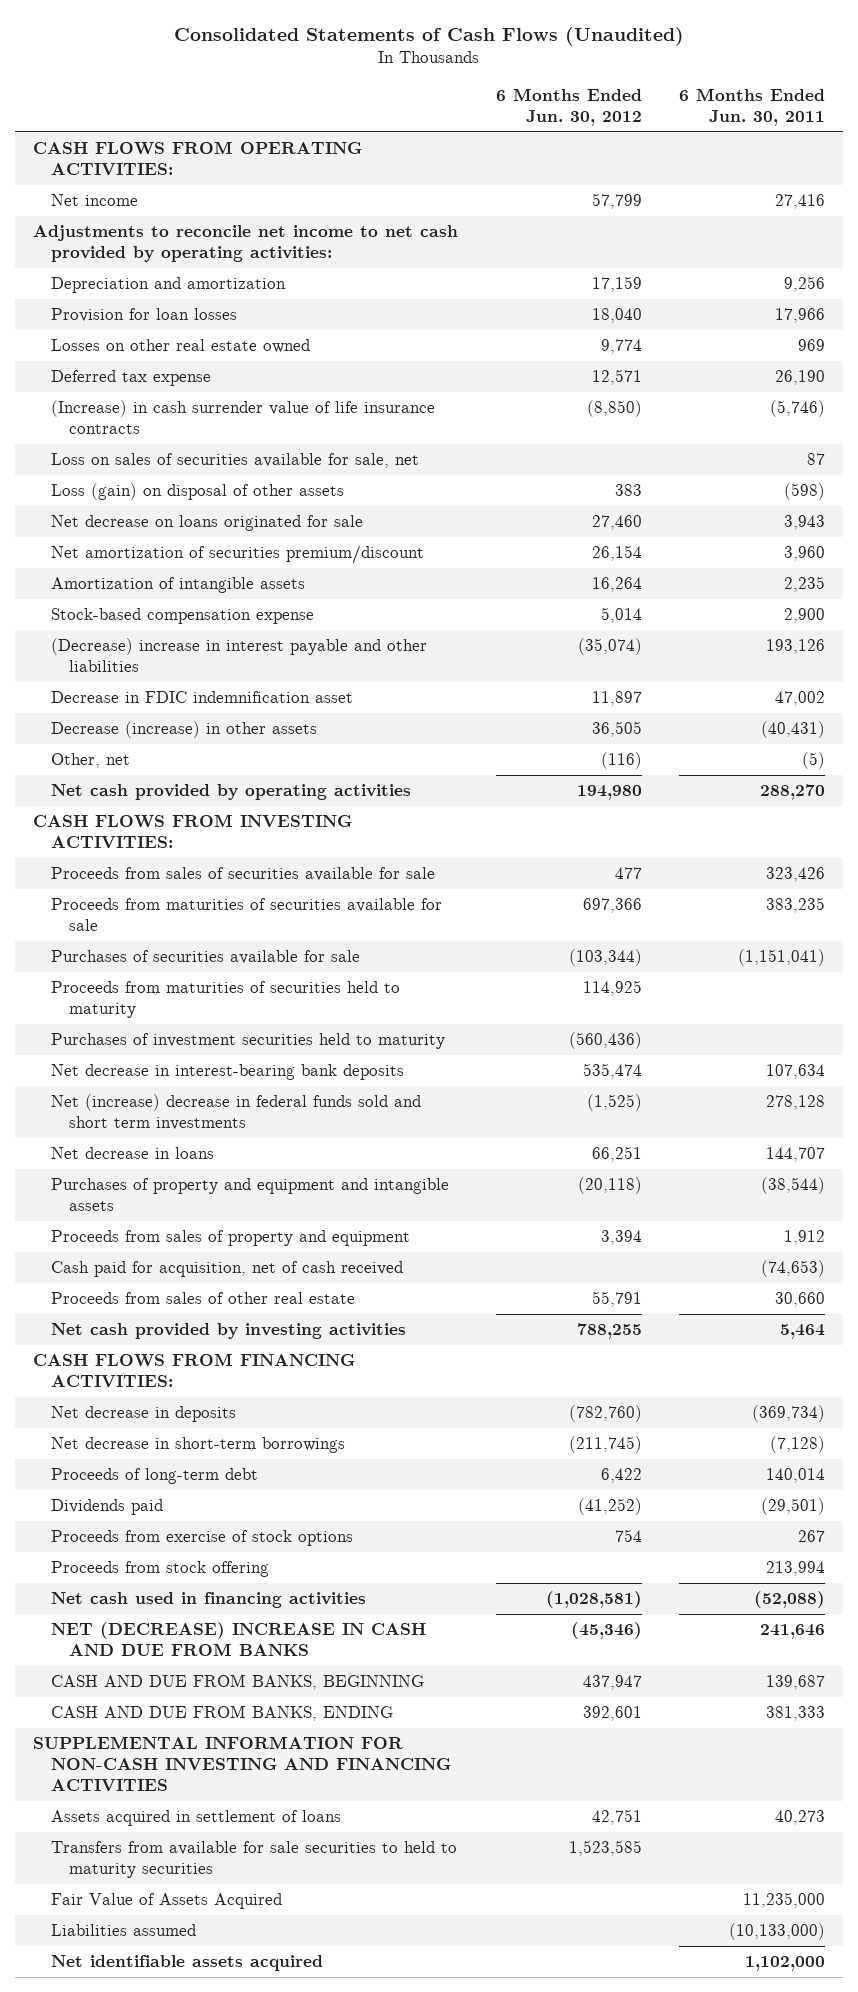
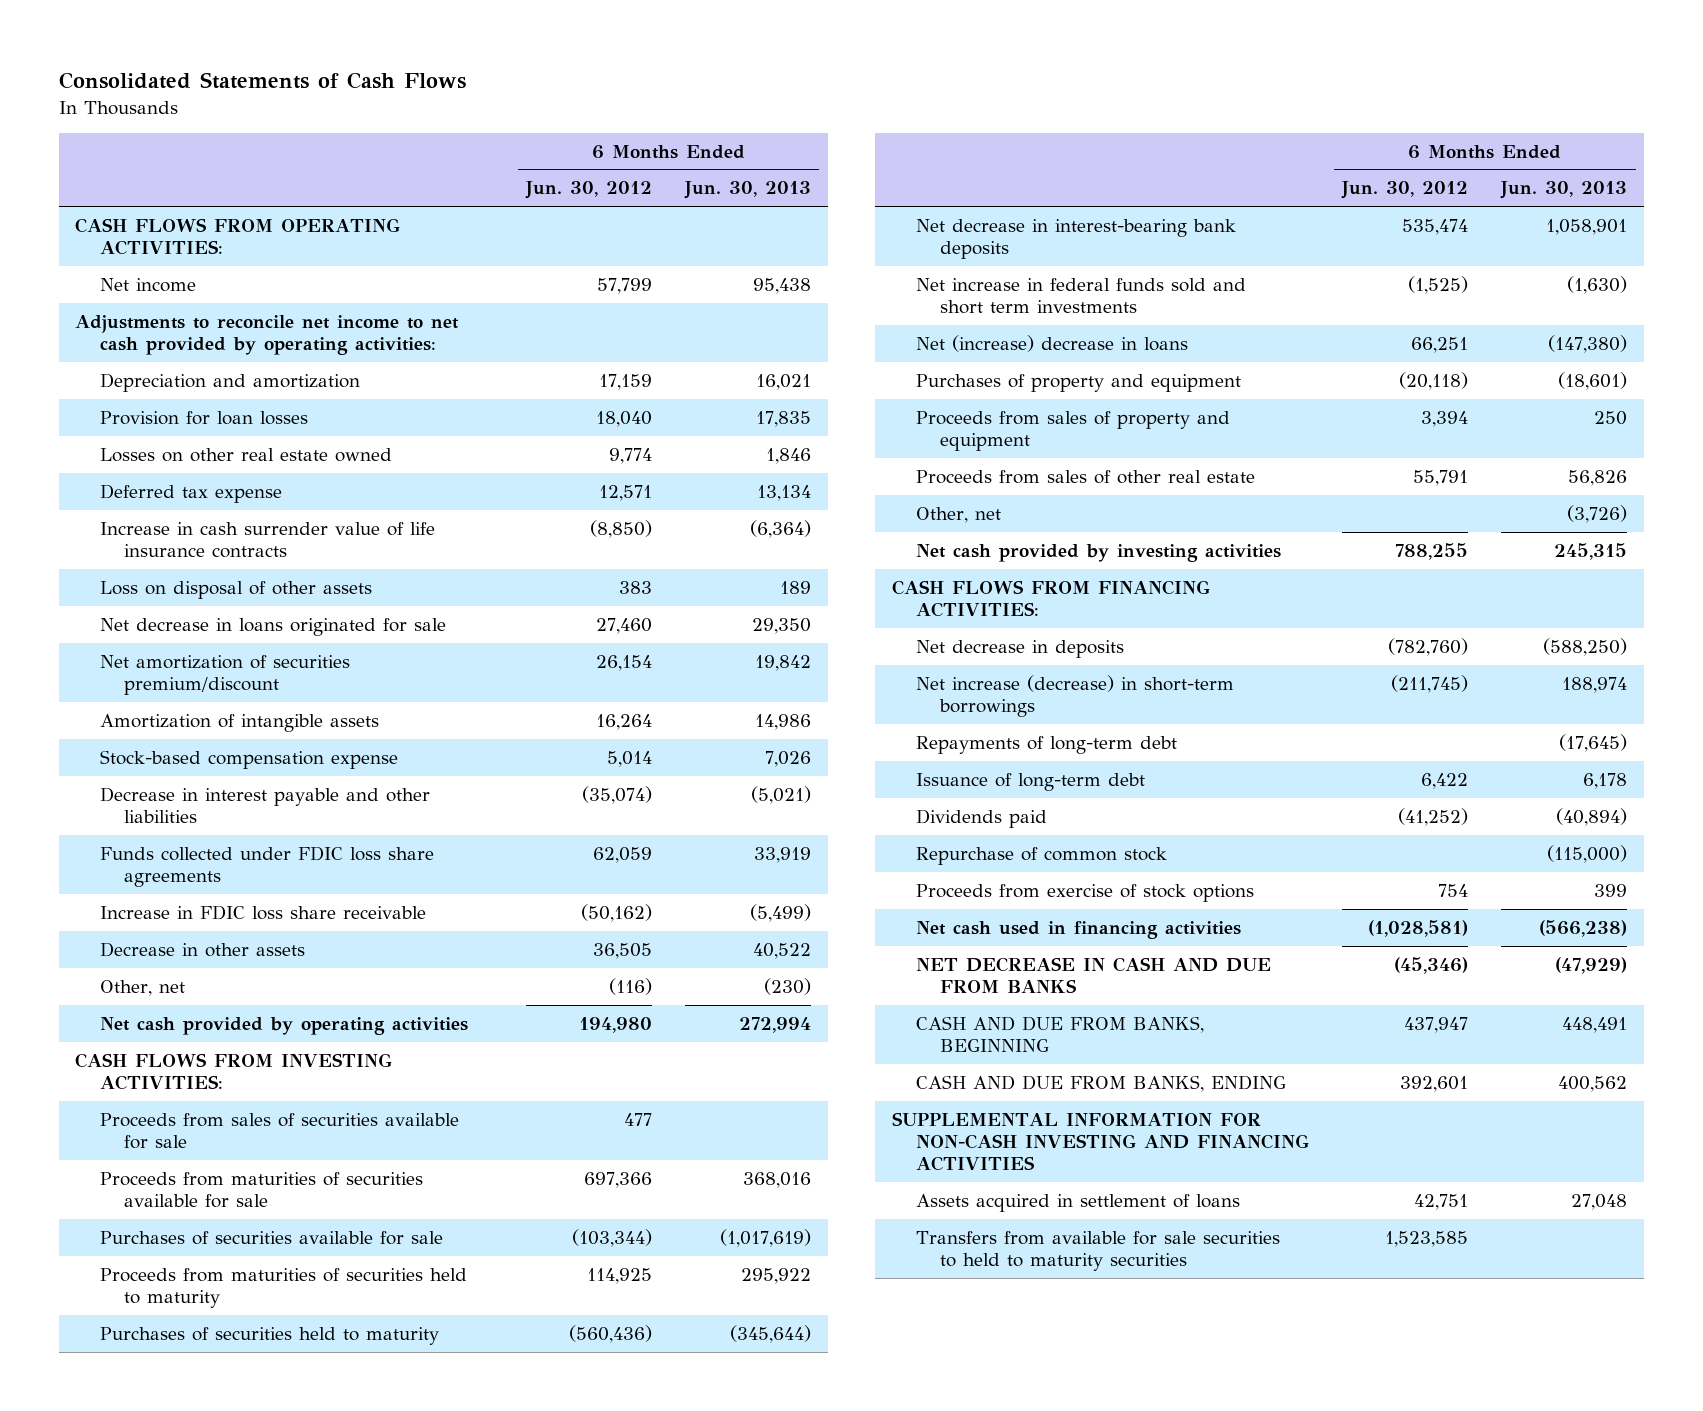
[174,26,685,46] Consolidated Statements of Cash Flows (Unaudited) -> [58,72,466,90] Consolidated Statements of Cash Flows
[678,88,825,127] 6 Months Ended Jun. 30, 2011 -> none
none -> [684,181,812,200] Jun. 30, 2013
[51,453,420,469] Loss on sales of securities available for sale, net -> none
[51,400,436,435] (Increase) in cash surrender value of life insurance contracts -> [99,521,435,558] Increase in cash surrender value of life insurance contracts
[51,483,345,501] Loss (gain) on disposal of other assets -> [99,580,372,599] Loss on disposal of other assets
[51,515,364,532] Net decrease on loans originated for sale -> [99,617,446,636] Net decrease in loans originated for sale
[51,638,428,673] (Decrease) increase in interest payable and other liabilities -> [99,786,430,823] Decrease in interest payable and other liabilities
none -> [99,845,434,887] Funds collected under FDIC loss share agreements
[51,691,354,704] Decrease in FDIC indemnification asset -> [99,904,426,920] Increase in FDIC loss share receivable
[591,691,642,707] 11,897 -> [580,903,652,922] (50,162)
[51,721,318,739] Decrease (increase) in other assets -> [99,941,305,957] Decrease in other assets
[51,1033,446,1050] Purchases of investment securities held to maturity -> [99,1326,439,1345] Purchases of securities held to maturity
[51,1094,422,1131] Net (increase) decrease in federal funds sold and short term investments -> [915,277,1246,314] Net increase in federal funds sold and short term investments
[51,1147,215,1160] Net decrease in loans -> [915,334,1188,352] Net (increase) decrease in loans
[51,1178,450,1212] Purchases of property and equipment and intangible assets -> [915,373,1241,392] Purchases of property and equipment
[51,1261,404,1278] Cash paid for acquisition, net of cash received -> none
none -> [915,506,1001,523] Other, net
[51,1437,346,1454] Net decrease in short-term borrowings -> [915,674,1234,717] Net increase (decrease) in short-term borrowings
none -> [915,735,1177,754] Repayments of long-term debt
[51,1468,259,1485] Proceeds of long-term debt -> [915,772,1145,791] Issuance of long-term debt
none -> [915,846,1167,865] Repurchase of common stock
[51,1561,270,1578] Proceeds from stock offering -> none
[51,1622,427,1657] NET (DECREASE) INCREASE IN CASH AND DUE FROM BANKS -> [915,956,1271,993] NET DECREASE IN CASH AND DUE FROM BANKS
[51,1893,283,1910] Fair Value of Assets Acquired -> none
[51,1924,197,1937] Liabilities assumed -> none
[51,1955,324,1972] Net identifiable assets acquired -> none

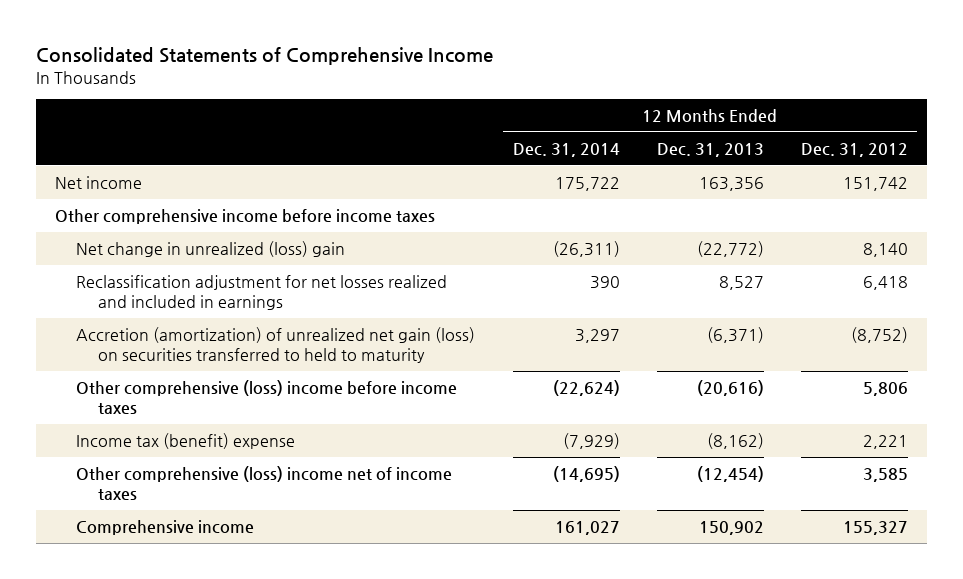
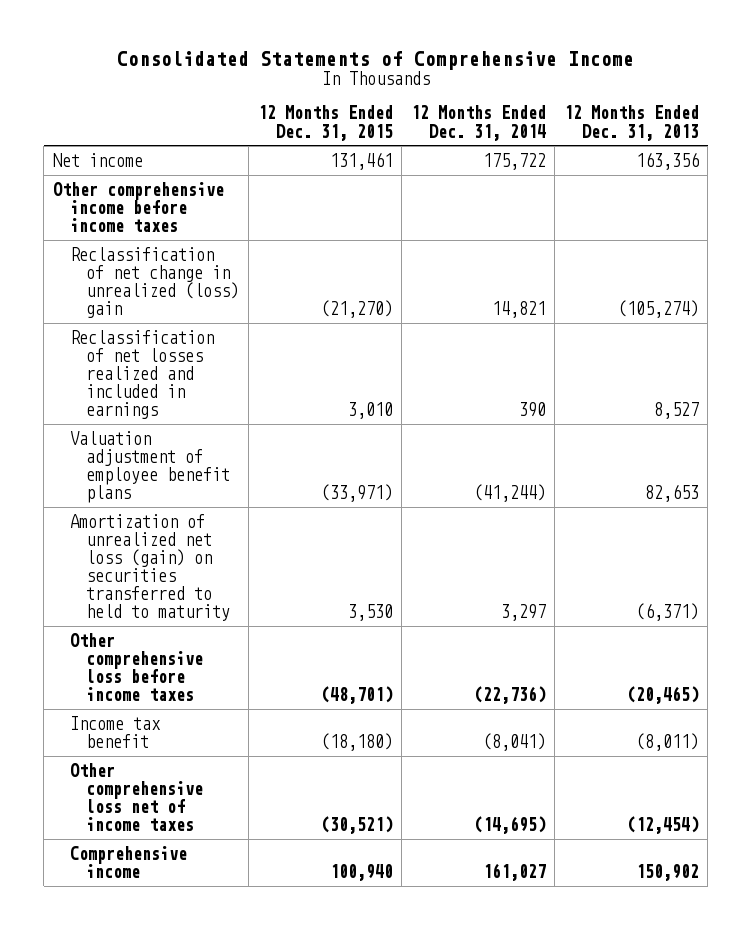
[801,142,909,157] Dec. 31, 2012 -> none
none -> [257,105,393,141] 12 Months Ended Dec. 31, 2015
[76,241,346,258] Net change in unrealized (loss) gain -> [69,246,240,318] Reclassification of net change in unrealized (loss) gain
[552,241,620,258] (26,311) -> [491,300,546,318] 14,821
[696,241,764,258] (22,772) -> [617,299,699,318] (105,274)
[76,275,448,311] Reclassification adjustment for net losses realized and included in earnings -> [69,329,214,420] Reclassification of net losses realized and included in earnings
none -> [69,430,231,503] Valuation adjustment of employee benefit plans
[76,327,476,364] Accretion (amortization) of unrealized net gain (loss) on securities transferred to held to maturity -> [69,513,231,622] Amortization of unrealized net loss (gain) on securities transferred to held to maturity
[76,380,458,415] Other comprehensive (loss) income before income taxes -> [69,632,204,701] Other comprehensive loss before income taxes
[552,380,620,397] (22,624) -> [473,685,546,704] (22,736)
[696,380,764,397] (20,616) -> [626,685,699,704] (20,465)
[76,433,296,450] Income tax (benefit) expense -> [69,715,161,748] Income tax benefit
[562,433,620,450] (7,929) -> [482,732,546,751] (8,041)
[706,433,764,450] (8,162) -> [635,732,699,751] (8,011)
[76,466,453,501] Other comprehensive (loss) income net of income taxes -> [69,762,204,831] Other comprehensive loss net of income taxes

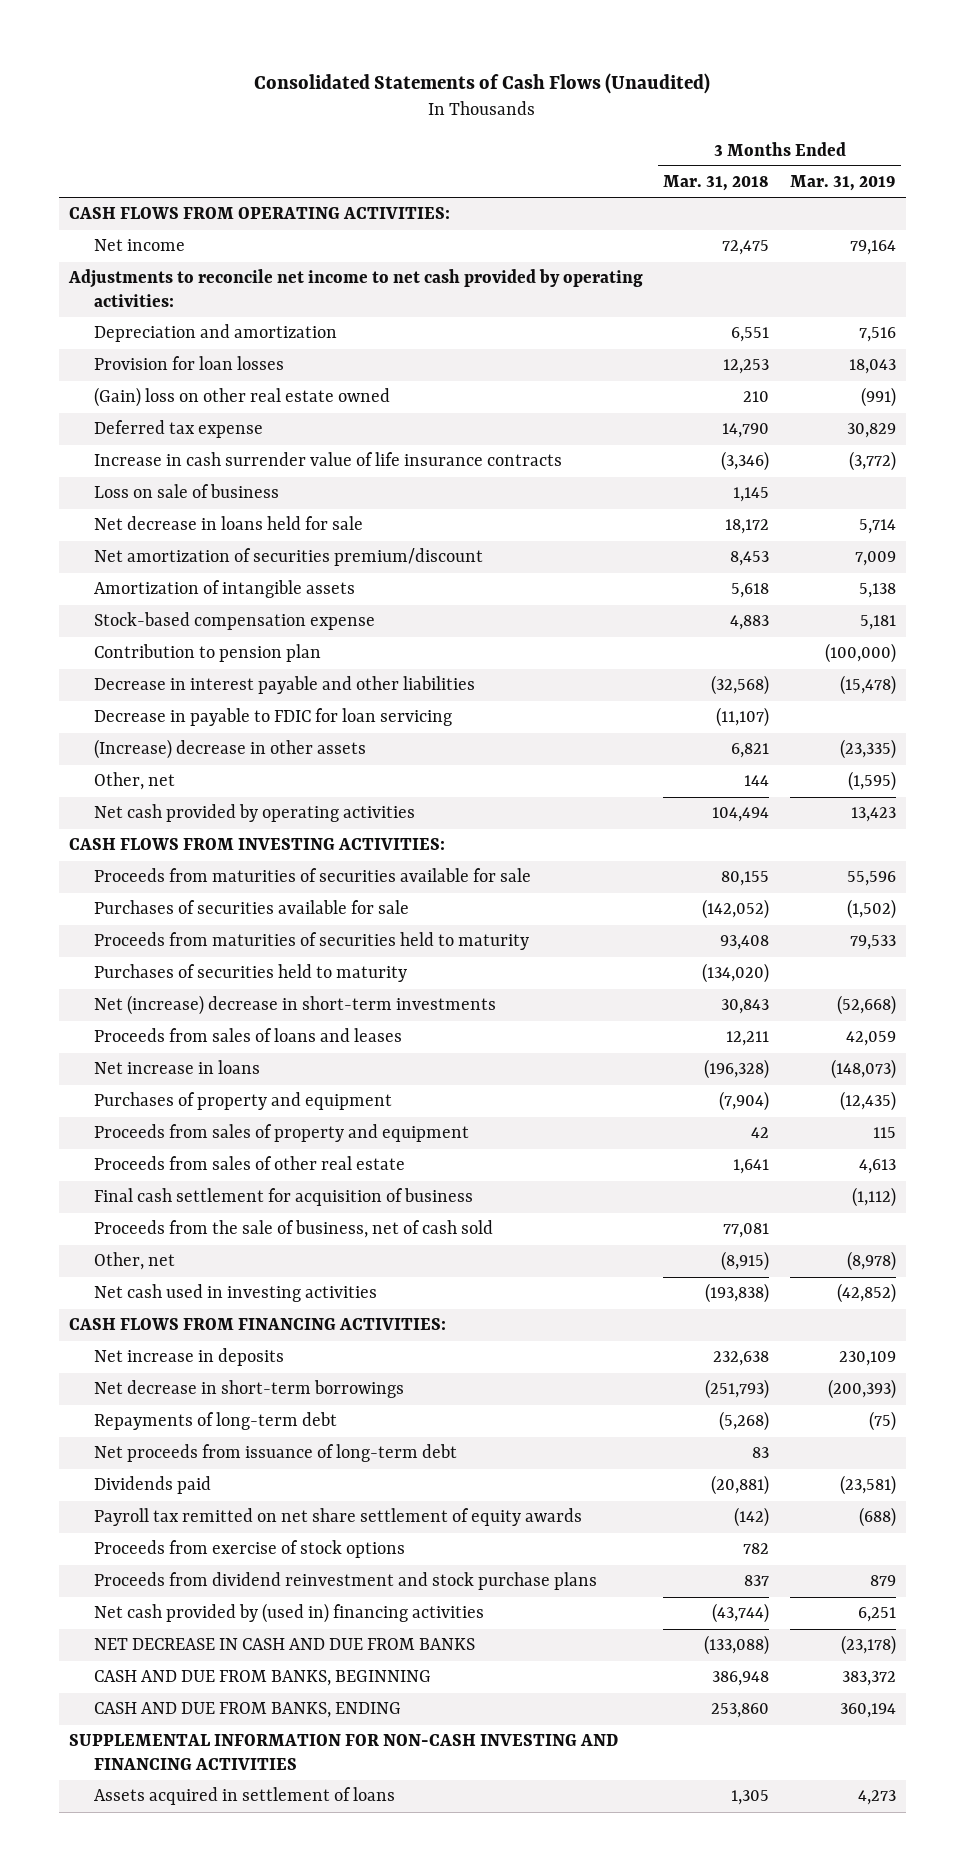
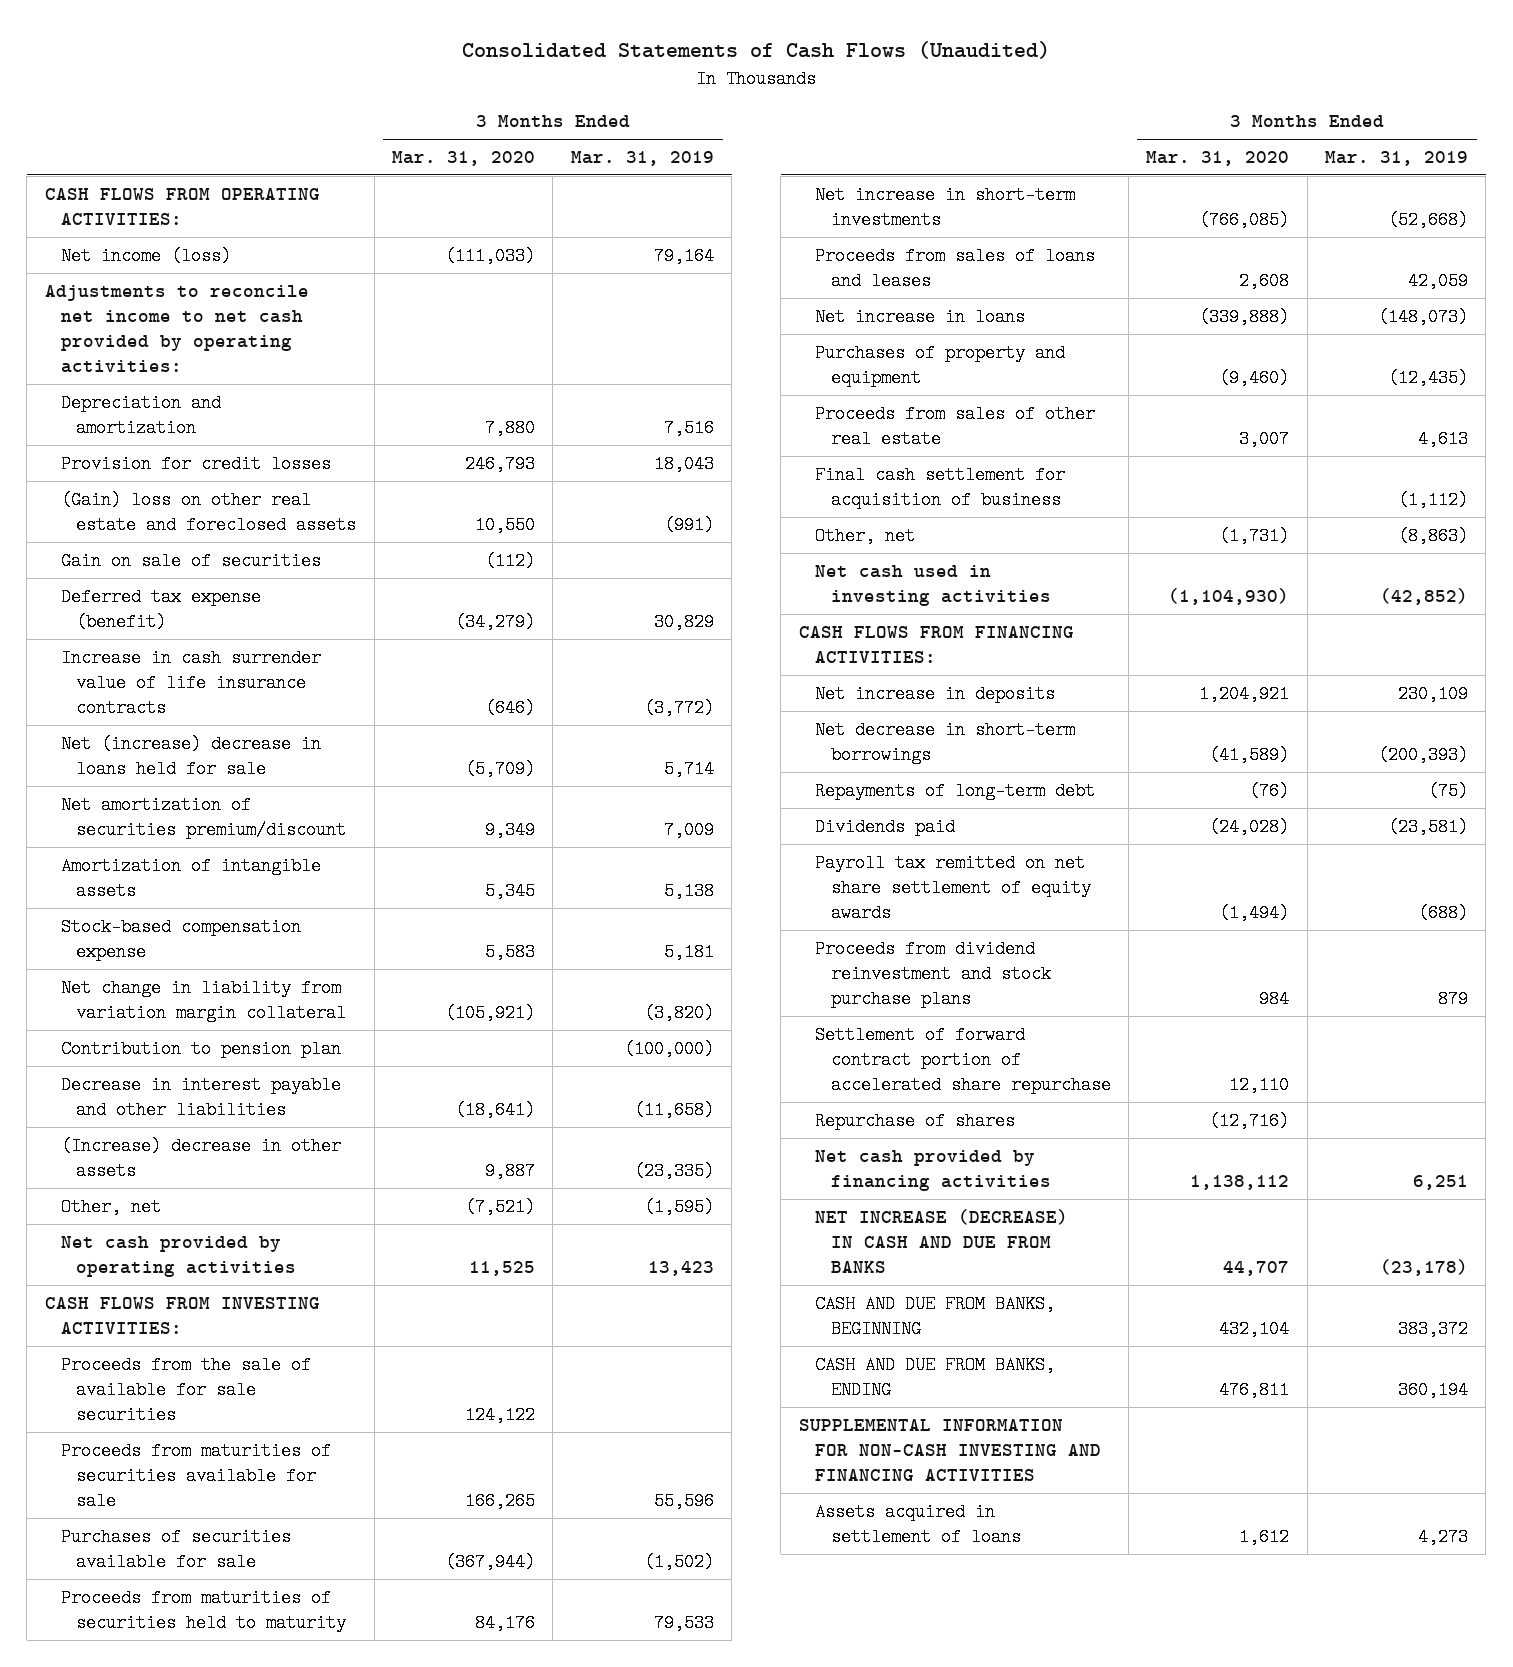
[663,175,770,192] Mar. 31, 2018 -> none
none -> [392,150,536,166] Mar. 31, 2020
[93,239,185,252] Net income -> [60,246,231,265] Net income (loss)
[93,356,284,371] Provision for loan losses -> [60,454,331,473] Provision for credit losses
[93,387,390,408] (Gain) loss on other real estate owned -> [60,490,357,534] (Gain) loss on other real estate and foreclosed assets
none -> [60,551,321,570] Gain on sale of securities
[93,420,263,439] Deferred tax expense -> [60,587,261,631] Deferred tax expense (benefit)
[93,484,279,499] Loss on sale of business -> none
[93,516,363,531] Net decrease in loans held for sale -> [60,734,321,778] Net (increase) decrease in loans held for sale
none -> [60,978,347,1022] Net change in liability from variation margin collateral
[93,708,452,727] Decrease in payable to FDIC for loan servicing -> none
[839,675,896,696] (15,478) -> [633,1100,714,1119] (11,658)
none -> [60,1355,311,1425] Proceeds from the sale of available for sale securities
[93,964,407,983] Purchases of securities held to maturity -> none
[93,995,496,1016] Net (increase) decrease in short-term investments -> [814,185,1075,229] Net increase in short-term investments
[93,1124,469,1143] Proceeds from sales of property and equipment -> none
[93,1220,493,1239] Proceeds from the sale of business, net of cash sold -> none
[846,1251,896,1272] (8,978) -> [1397,526,1468,545] (8,863)
[93,1444,457,1463] Net proceeds from issuance of long-term debt -> none
[93,1540,405,1559] Proceeds from exercise of stock options -> none
none -> [814,1025,1111,1095] Settlement of forward contract portion of accelerated share repurchase
none -> [814,1111,1015,1130] Repurchase of shares
[93,1603,484,1624] Net cash provided by (used in) financing activities -> [814,1149,1051,1191] Net cash provided by financing activities
[93,1638,475,1651] NET DECREASE IN CASH AND DUE FROM BANKS -> [814,1208,1068,1274] NET INCREASE (DECREASE) IN CASH AND DUE FROM BANKS

